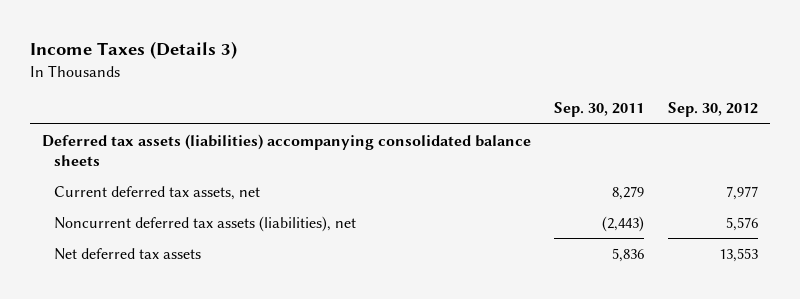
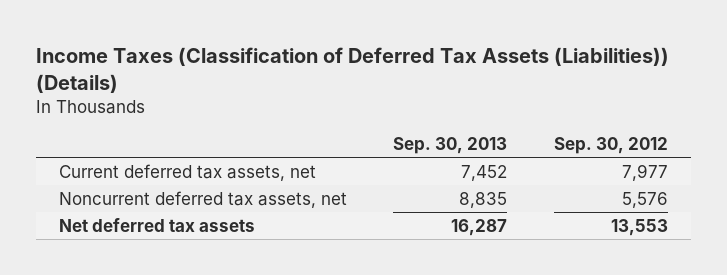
[29,40,237,59] Income Taxes (Details 3) -> [36,47,670,93] Income Taxes (Classification of Deferred Tax Assets (Liabilities)) (Details)
[554,102,645,118] Sep. 30, 2011 -> none
none -> [393,136,508,154] Sep. 30, 2013
[41,133,531,166] Deferred tax assets (liabilities) accompanying consolidated balance sheets -> none
[53,215,356,232] Noncurrent deferred tax assets (liabilities), net -> [59,190,348,208] Noncurrent deferred tax assets, net

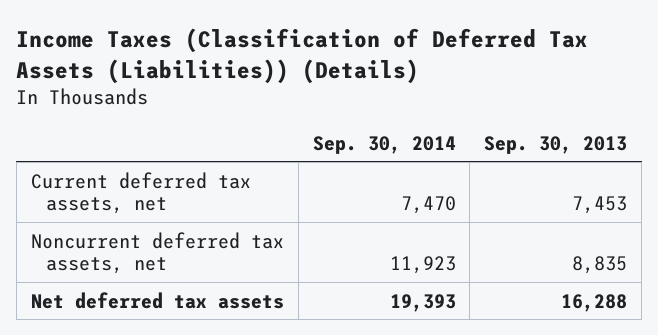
[553,136,668,154] Sep. 30, 2012 -> none
none -> [312,135,456,154] Sep. 30, 2014
[461,164,508,181] 7,452 -> [572,196,628,215] 7,453
[451,218,508,236] 16,287 -> [561,293,628,312] 16,288

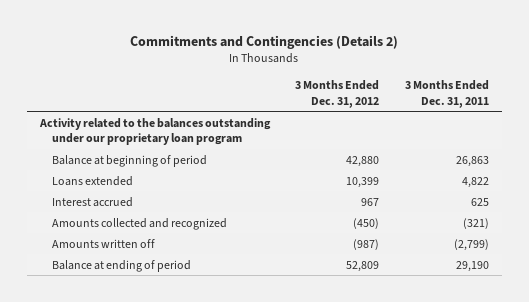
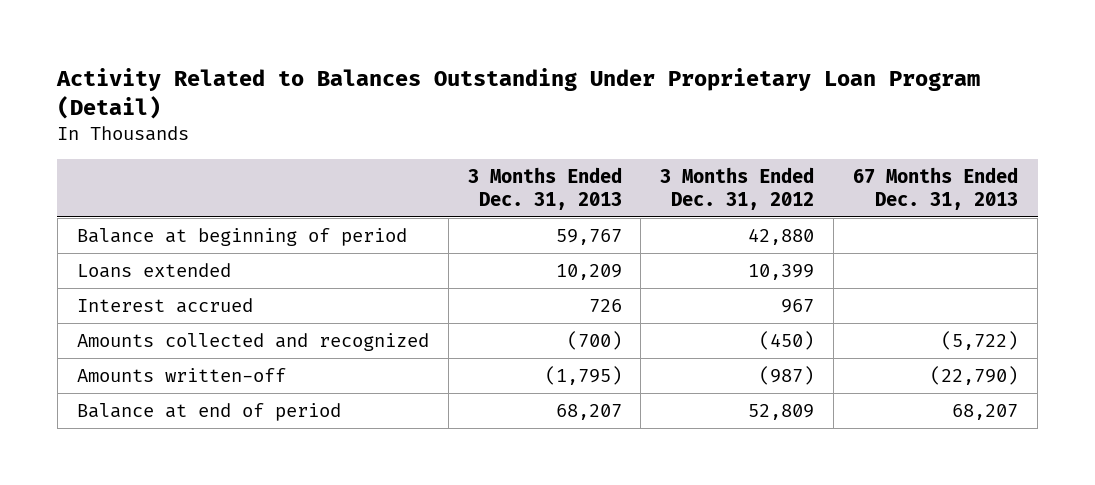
[130,34,399,49] Commitments and Contingencies (Details 2) -> [56,68,981,119] Activity Related to Balances Outstanding Under Proprietary Loan Program (Detail)
[404,80,489,108] 3 Months Ended Dec. 31, 2011 -> none
none -> [467,166,622,210] 3 Months Ended Dec. 31, 2013
none -> [853,166,1019,210] 67 Months Ended Dec. 31, 2013
[38,117,271,146] Activity related to the balances outstanding under our proprietary loan program -> none
[52,238,156,248] Amounts written off -> [76,368,286,383] Amounts written-off
[52,259,192,272] Balance at ending of period -> [76,403,341,422] Balance at end of period

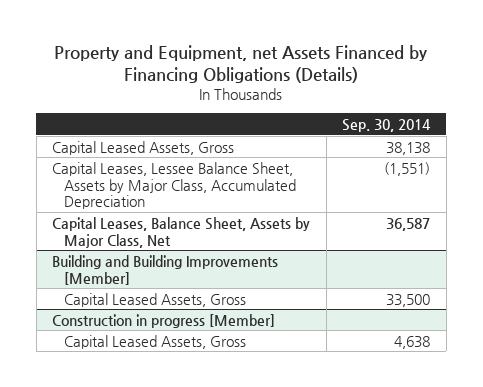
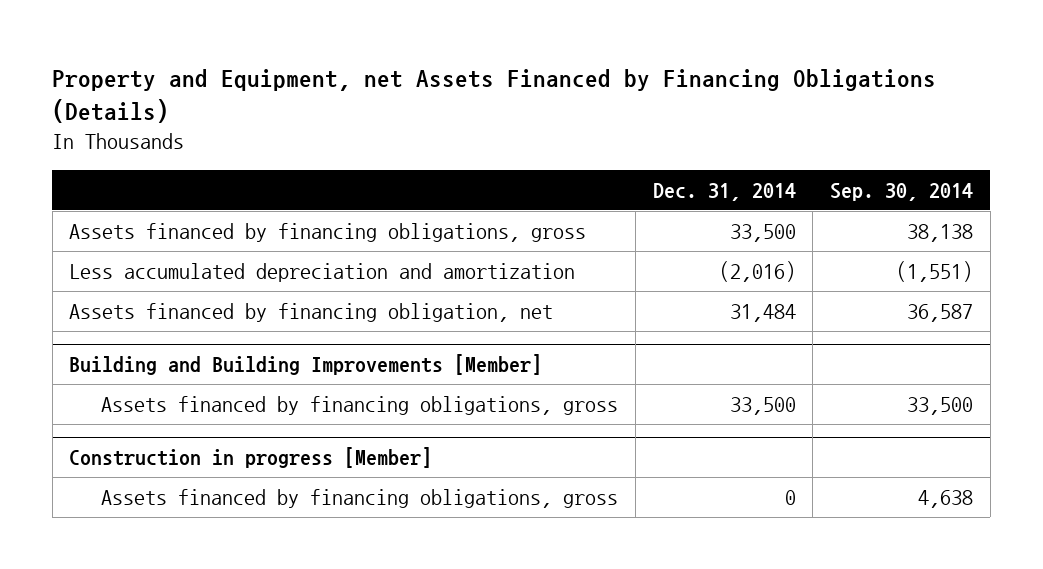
none -> [652,182,796,201] Dec. 31, 2014
[52,140,235,155] Capital Leased Assets, Gross -> [69,222,587,242] Assets financed by financing obligations, gross
[52,161,297,210] Capital Leases, Lessee Balance Sheet, Assets by Major Class, Accumulated Depreciation -> [69,262,576,282] Less accumulated depreciation and amortization
[52,216,311,248] Capital Leases, Balance Sheet, Assets by Major Class, Net -> [69,302,554,322] Assets financed by financing obligation, net
[64,292,247,307] Capital Leased Assets, Gross -> [101,395,619,415] Assets financed by financing obligations, gross
[64,334,247,349] Capital Leased Assets, Gross -> [101,488,619,508] Assets financed by financing obligations, gross

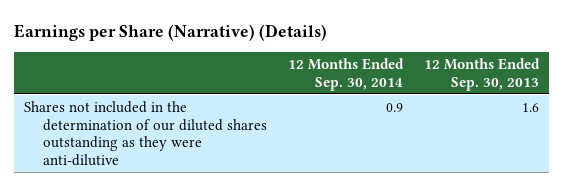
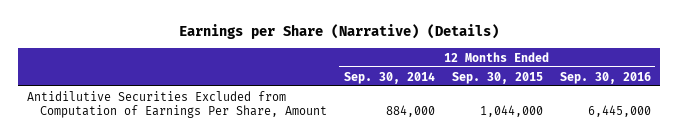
[423,57,540,91] 12 Months Ended Sep. 30, 2013 -> none
none -> [451,71,543,84] Sep. 30, 2015
none -> [559,71,651,84] Sep. 30, 2016
[23,100,268,167] Shares not included in the determination of our diluted shares outstanding as they were anti-dilutive -> none
none -> [26,90,327,118] Antidilutive Securities Excluded from Computation of Earnings Per Share, Amount

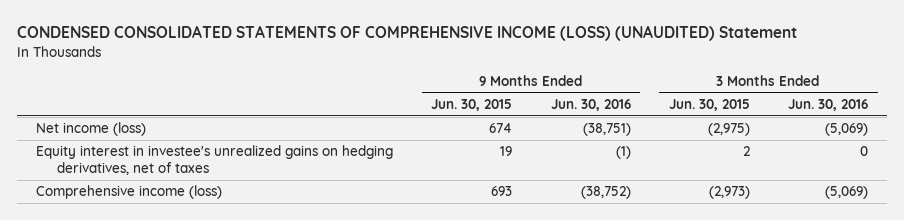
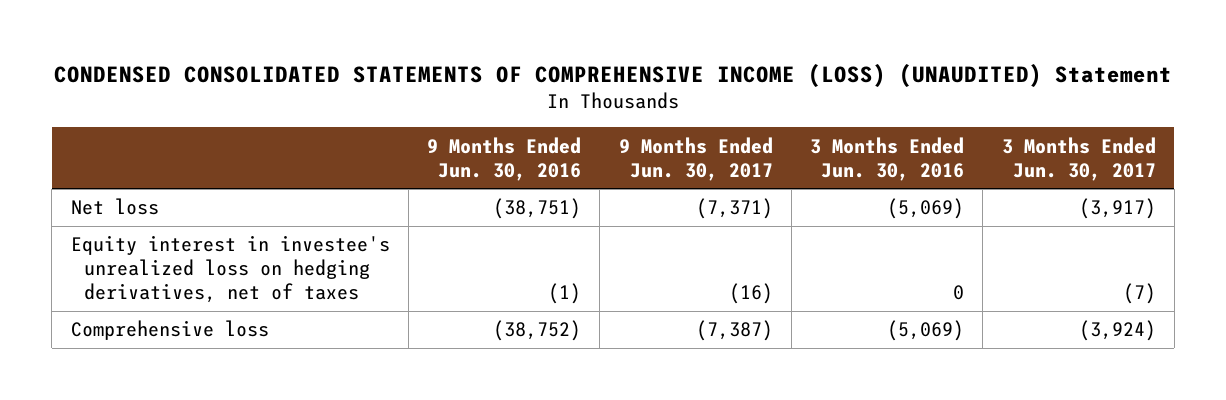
[431,99,513,112] Jun. 30, 2015 -> none
[668,99,750,112] Jun. 30, 2015 -> none
none -> [618,136,773,181] 9 Months Ended Jun. 30, 2017
none -> [1001,136,1156,181] 3 Months Ended Jun. 30, 2017
[36,122,147,137] Net income (loss) -> [70,198,159,216] Net loss
[36,145,394,176] Equity interest in investee's unrealized gains on hedging derivatives, net of taxes -> [70,235,390,304] Equity interest in investee's unrealized loss on hedging derivatives, net of taxes
[36,185,223,200] Comprehensive income (loss) -> [70,320,269,341] Comprehensive loss

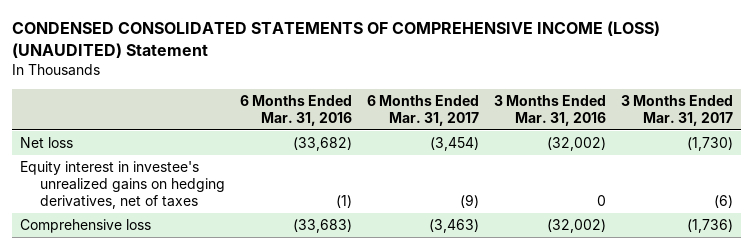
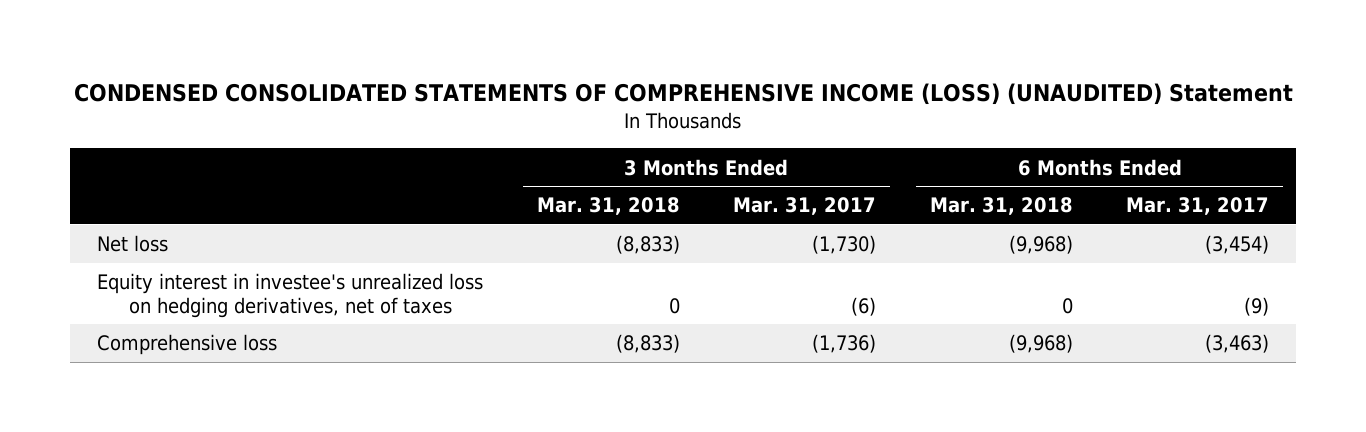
[240,95,353,127] 6 Months Ended Mar. 31, 2016 -> none
[494,95,607,127] 3 Months Ended Mar. 31, 2016 -> none
none -> [536,197,680,216] Mar. 31, 2018
none -> [929,197,1073,216] Mar. 31, 2018
[19,161,226,210] Equity interest in investee's unrealized gains on hedging derivatives, net of taxes -> [96,273,483,318] Equity interest in investee's unrealized loss on hedging derivatives, net of taxes

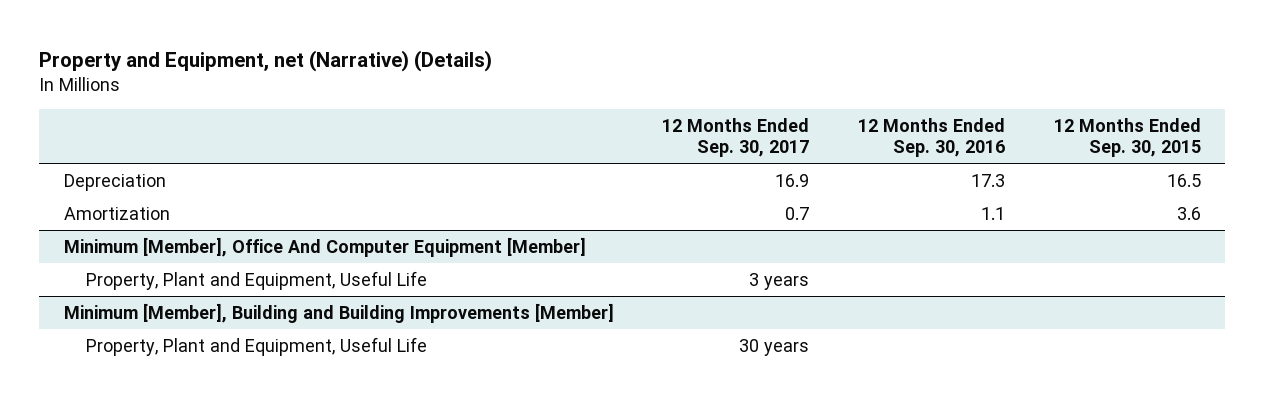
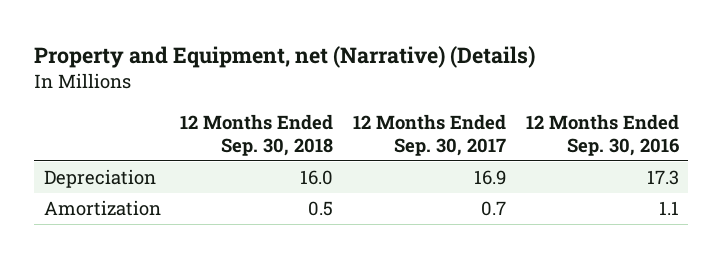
[1053,117,1201,157] 12 Months Ended Sep. 30, 2015 -> none
none -> [180,113,334,157] 12 Months Ended Sep. 30, 2018
[63,237,586,258] Minimum [Member], Office And Computer Equipment [Member] -> none
[86,271,428,291] Property, Plant and Equipment, Useful Life -> none
[63,303,614,324] Minimum [Member], Building and Building Improvements [Member] -> none
[86,337,428,357] Property, Plant and Equipment, Useful Life -> none

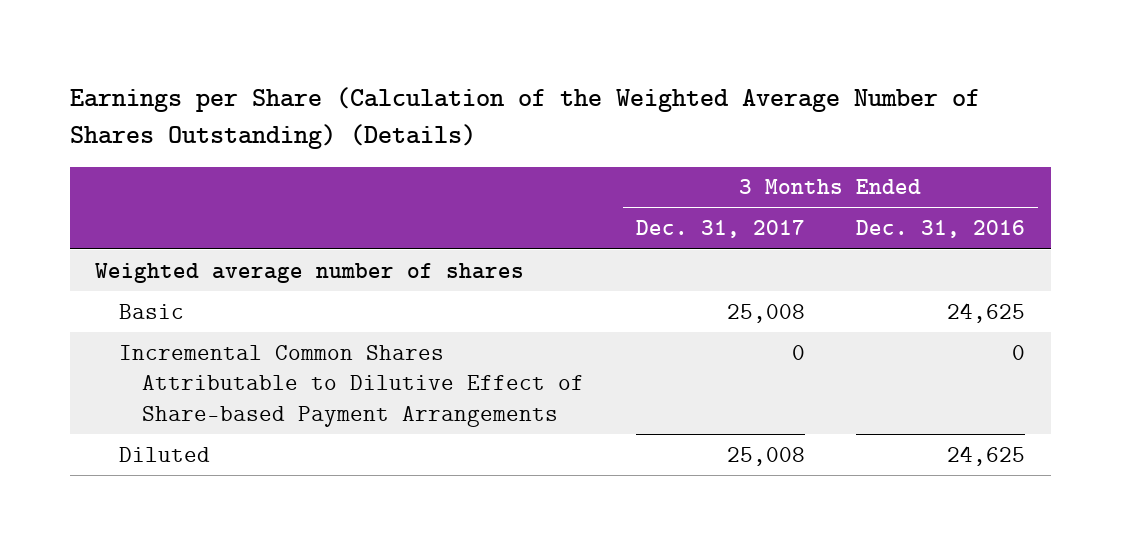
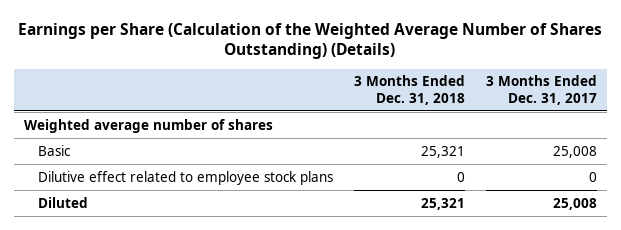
[856,220,1026,239] Dec. 31, 2016 -> none
none -> [353,75,465,105] 3 Months Ended Dec. 31, 2018
[118,344,584,427] Incremental Common Shares Attributable to Dilutive Effect of Share-based Payment Arrangements -> [37,170,333,185] Dilutive effect related to employee stock plans

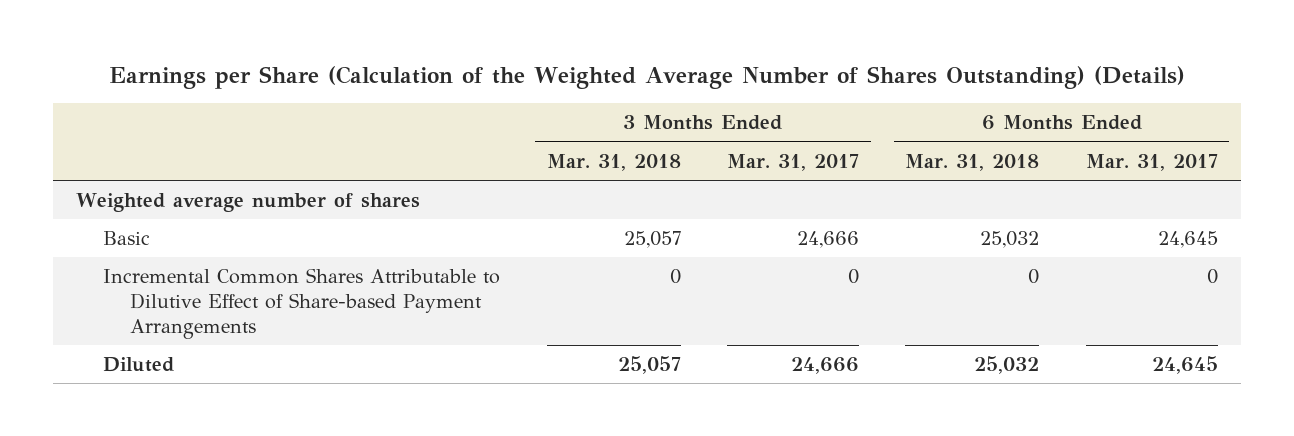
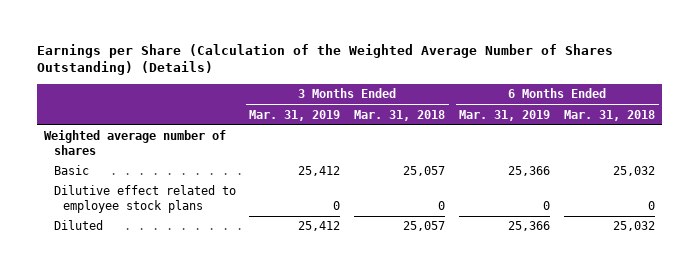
[726,153,859,171] Mar. 31, 2017 -> none
[1085,153,1218,171] Mar. 31, 2017 -> none
none -> [249,109,341,121] Mar. 31, 2019
none -> [459,109,551,121] Mar. 31, 2019
[103,268,501,340] Incremental Common Shares Attributable to Dilutive Effect of Share-based Payment Arrangements -> [53,185,236,214] Dilutive effect related to employee stock plans

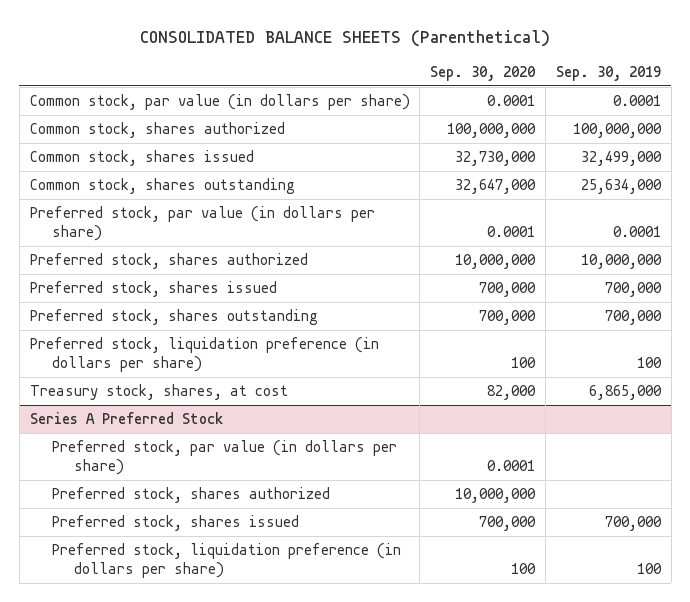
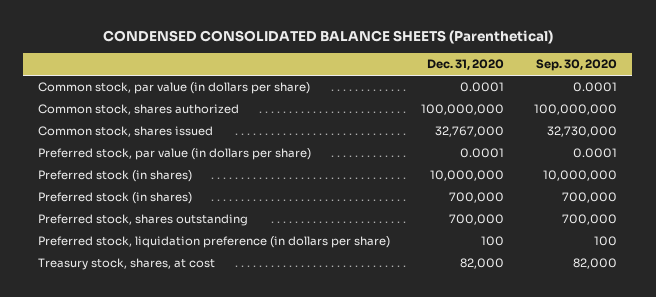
[140,29,551,47] CONSOLIDATED BALANCE SHEETS (Parenthetical) -> [102,30,553,45] CONDENSED CONSOLIDATED BALANCE SHEETS (Parenthetical)
[555,65,661,81] Sep. 30, 2019 -> none
none -> [426,59,504,71] Dec. 31, 2020
[29,178,295,195] Common stock, shares outstanding -> none
[29,253,308,270] Preferred stock, shares authorized -> [38,170,193,183] Preferred stock (in shares)
[29,281,277,298] Preferred stock, shares issued -> [38,192,193,205] Preferred stock (in shares)
[29,412,223,425] Series A Preferred Stock -> none
[51,440,397,475] Preferred stock, par value (in dollars per share) -> none
[51,487,330,504] Preferred stock, shares authorized -> none
[51,515,299,532] Preferred stock, shares issued -> none
[51,543,401,578] Preferred stock, liquidation preference (in dollars per share) -> none

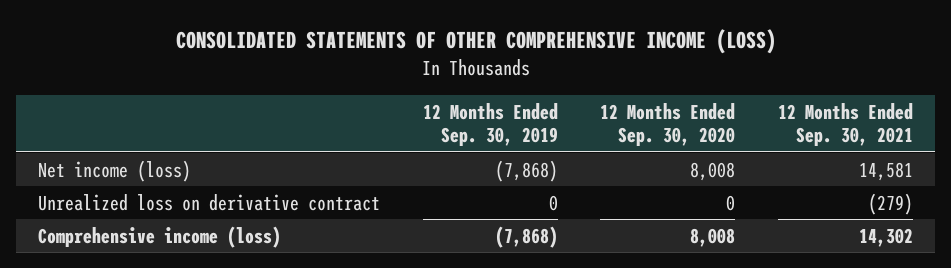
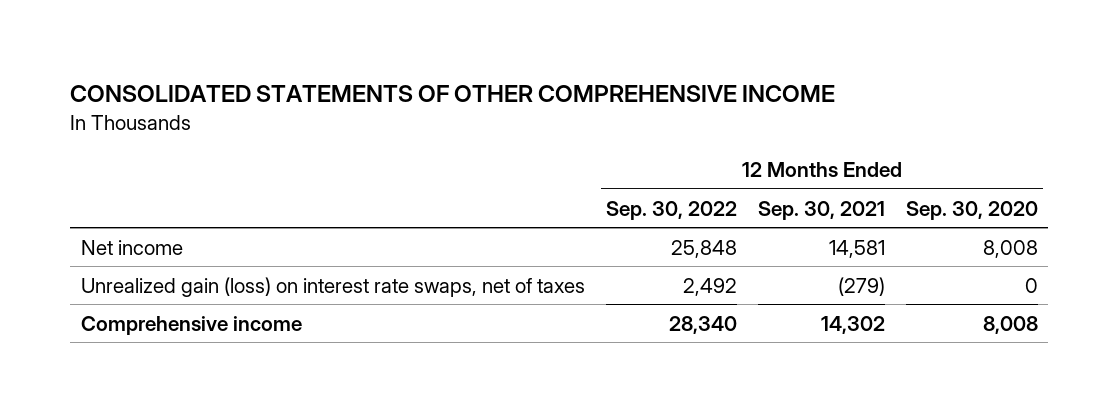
[175,28,776,54] CONSOLIDATED STATEMENTS OF OTHER COMPREHENSIVE INCOME (LOSS) -> [70,85,836,103] CONSOLIDATED STATEMENTS OF OTHER COMPREHENSIVE INCOME
[422,102,558,146] 12 Months Ended Sep. 30, 2019 -> none
none -> [605,200,737,220] Sep. 30, 2022
[37,159,191,182] Net income (loss) -> [80,239,183,255] Net income
[37,193,380,211] Unrealized loss on derivative contract -> [80,276,585,297] Unrealized gain (loss) on interest rate swaps, net of taxes
[37,225,281,248] Comprehensive income (loss) -> [80,315,302,335] Comprehensive income

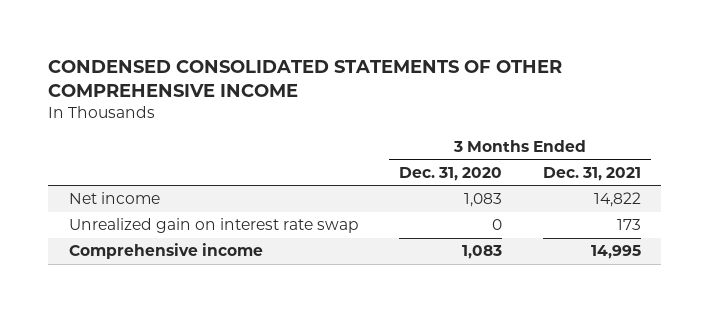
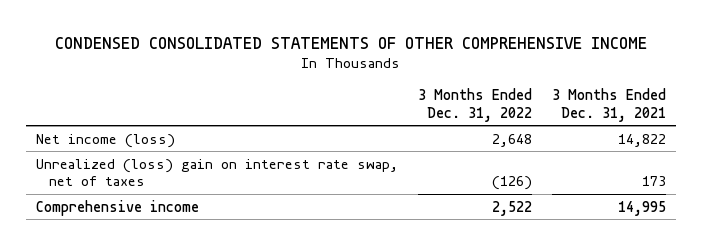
[399,166,503,181] Dec. 31, 2020 -> none
none -> [418,87,533,122] 3 Months Ended Dec. 31, 2022
[68,192,160,205] Net income -> [36,133,176,148] Net income (loss)
[68,218,359,234] Unrealized gain on interest rate swap -> [36,158,399,187] Unrealized (loss) gain on interest rate swap, net of taxes

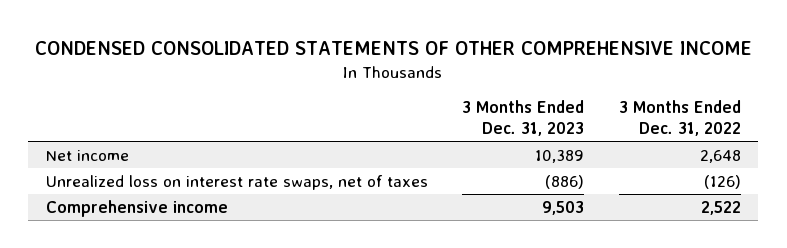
[552,87,667,122] 3 Months Ended Dec. 31, 2021 -> none
none -> [462,100,585,137] 3 Months Ended Dec. 31, 2023
[36,133,176,148] Net income (loss) -> [45,149,129,161] Net income
[36,158,399,187] Unrealized (loss) gain on interest rate swap, net of taxes -> [45,174,428,190] Unrealized loss on interest rate swaps, net of taxes

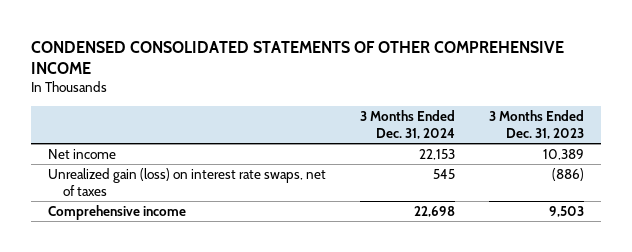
[619,100,742,137] 3 Months Ended Dec. 31, 2022 -> none
none -> [360,110,456,139] 3 Months Ended Dec. 31, 2024
[45,174,428,190] Unrealized loss on interest rate swaps, net of taxes -> [48,168,327,196] Unrealized gain (loss) on interest rate swaps, net of taxes

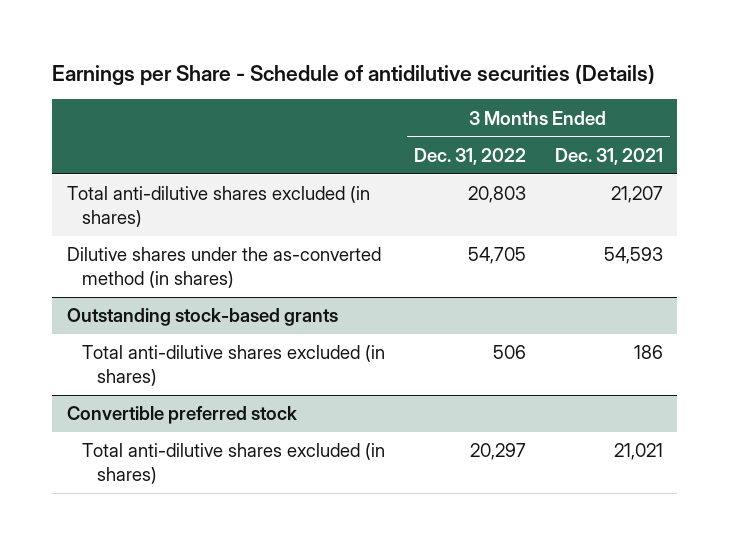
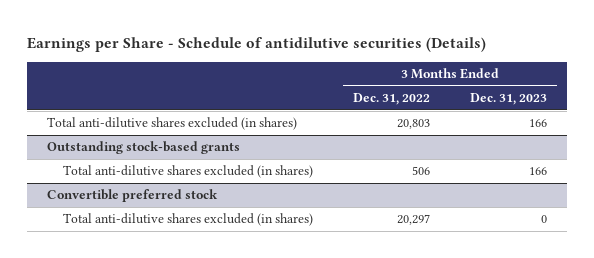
[554,148,663,166] Dec. 31, 2021 -> none
none -> [470,93,548,106] Dec. 31, 2023
[66,247,381,289] Dilutive shares under the as-converted method (in shares) -> none

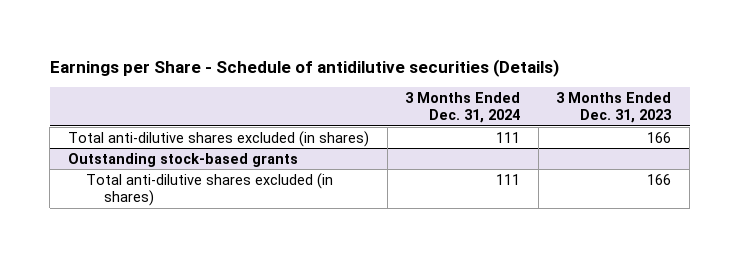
[353,93,431,106] Dec. 31, 2022 -> none
none -> [405,92,521,124] 3 Months Ended Dec. 31, 2024
[46,189,218,203] Convertible preferred stock -> none
[63,213,314,227] Total anti-dilutive shares excluded (in shares) -> none

